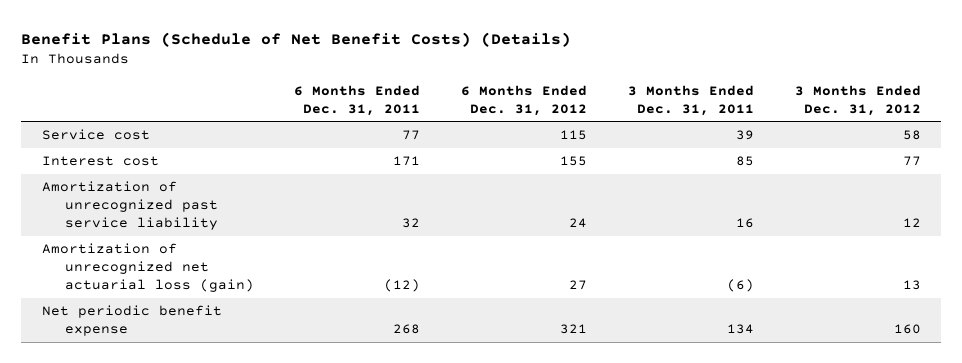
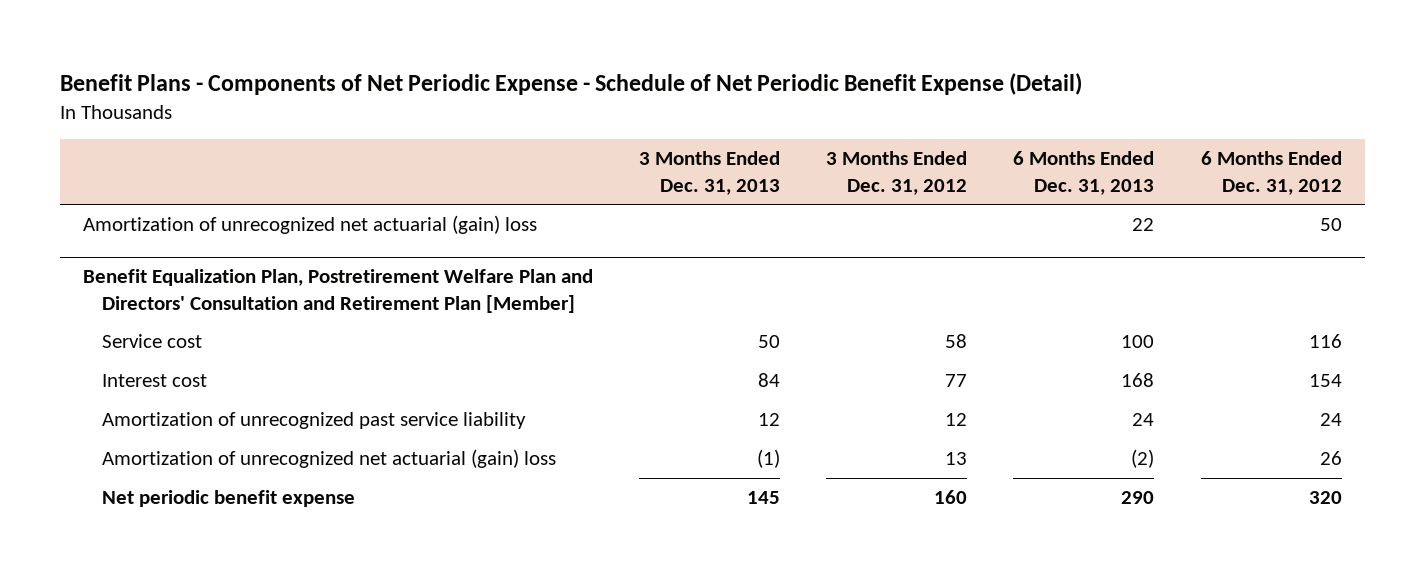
[21,31,572,47] Benefit Plans (Schedule of Net Benefit Costs) (Details) -> [59,73,1082,96] Benefit Plans - Components of Net Periodic Expense - Schedule of Net Periodic Benefit Expense (Detail)
[294,84,421,116] 6 Months Ended Dec. 31, 2011 -> none
[627,84,754,116] 3 Months Ended Dec. 31, 2011 -> none
none -> [638,151,780,195] 3 Months Ended Dec. 31, 2013
none -> [1013,151,1155,195] 6 Months Ended Dec. 31, 2013
none -> [82,214,537,234] Amortization of unrecognized net actuarial (gain) loss
none -> [82,269,593,313] Benefit Equalization Plan, Postretirement Welfare Plan and Directors' Consultation and Retirement Plan [Member]
[560,130,588,141] 115 -> [1308,333,1342,348] 116
[560,156,588,167] 155 -> [1308,373,1342,387] 154
[41,243,254,293] Amortization of unrecognized net actuarial loss (gain) -> [102,448,557,468] Amortization of unrecognized net actuarial (gain) loss
[569,280,588,291] 27 -> [1319,450,1342,465] 26
[560,324,588,335] 321 -> [1308,490,1342,504] 320

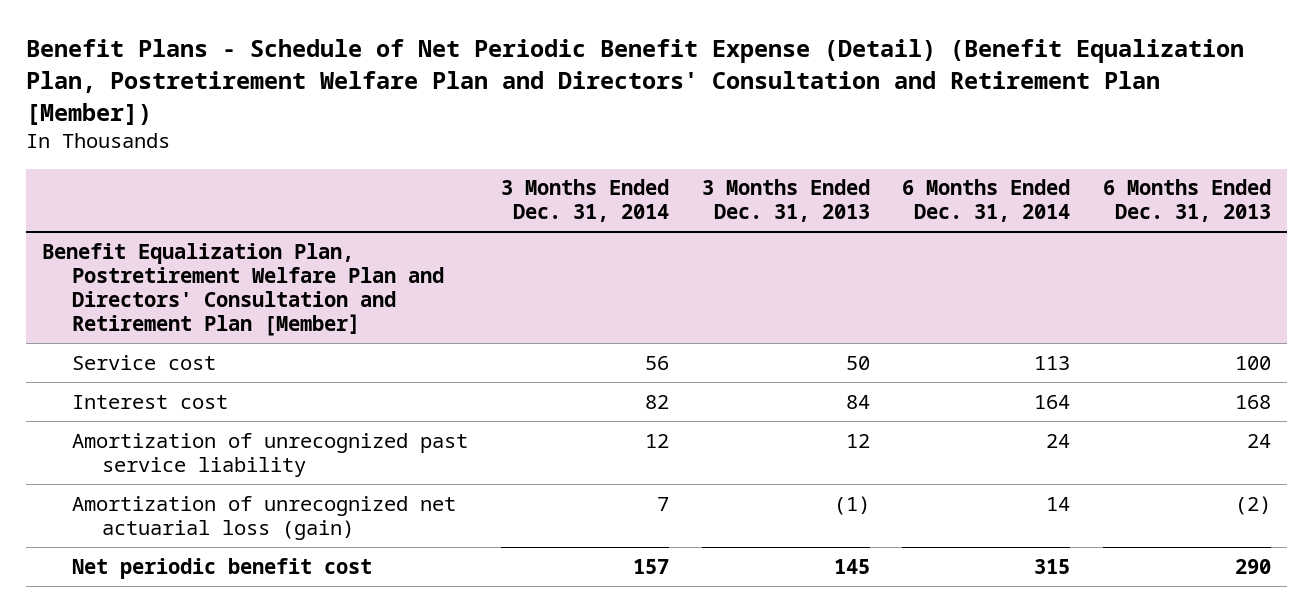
[59,73,1082,96] Benefit Plans - Components of Net Periodic Expense - Schedule of Net Periodic Benefit Expense (Detail) -> [25,39,1244,125] Benefit Plans - Schedule of Net Periodic Benefit Expense (Detail) (Benefit Equalization Plan, Postretirement Welfare Plan and Directors' Consultation and Retirement Plan [Member])
[826,151,968,195] 3 Months Ended Dec. 31, 2012 -> none
[1200,151,1342,195] 6 Months Ended Dec. 31, 2012 -> none
none -> [500,179,669,223] 3 Months Ended Dec. 31, 2014
none -> [902,179,1071,223] 6 Months Ended Dec. 31, 2014
[82,214,537,234] Amortization of unrecognized net actuarial (gain) loss -> none
[102,448,557,468] Amortization of unrecognized net actuarial (gain) loss -> [72,495,457,540] Amortization of unrecognized net actuarial loss (gain)
[102,489,356,507] Net periodic benefit expense -> [72,557,373,579] Net periodic benefit cost

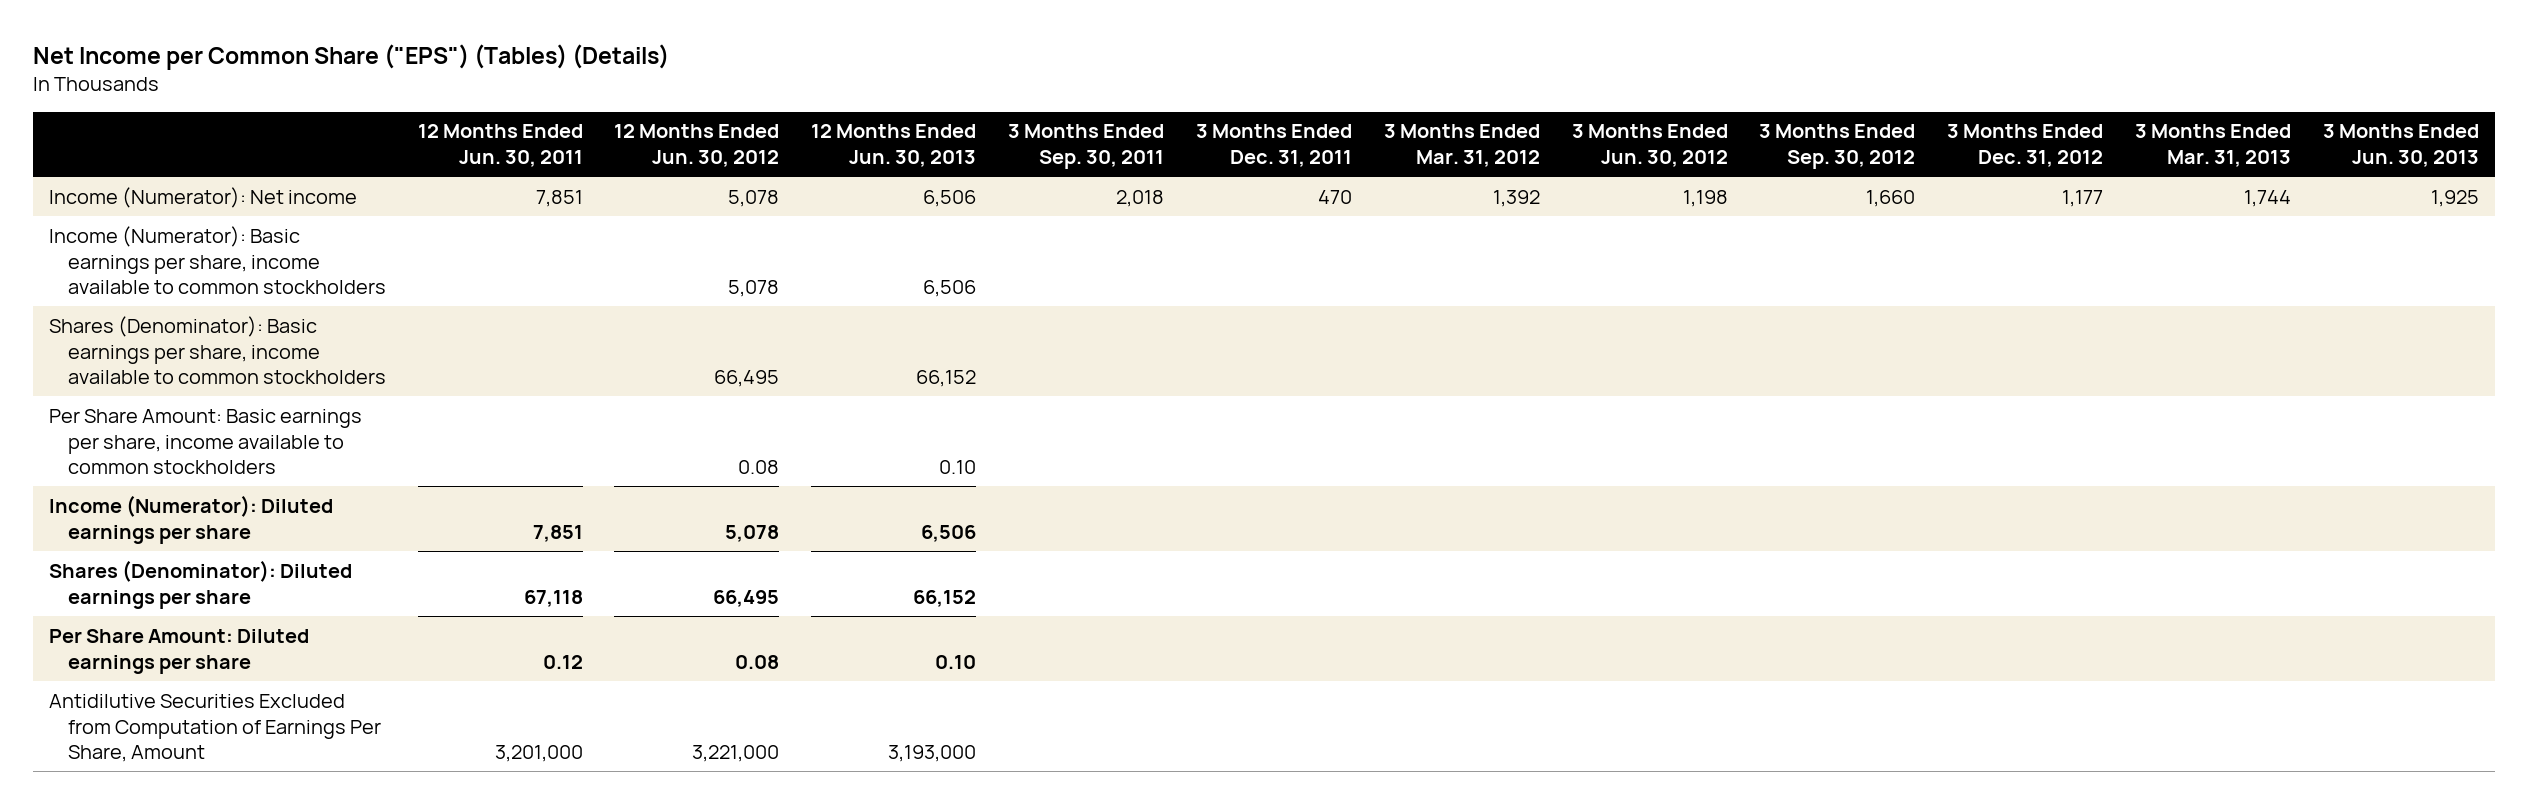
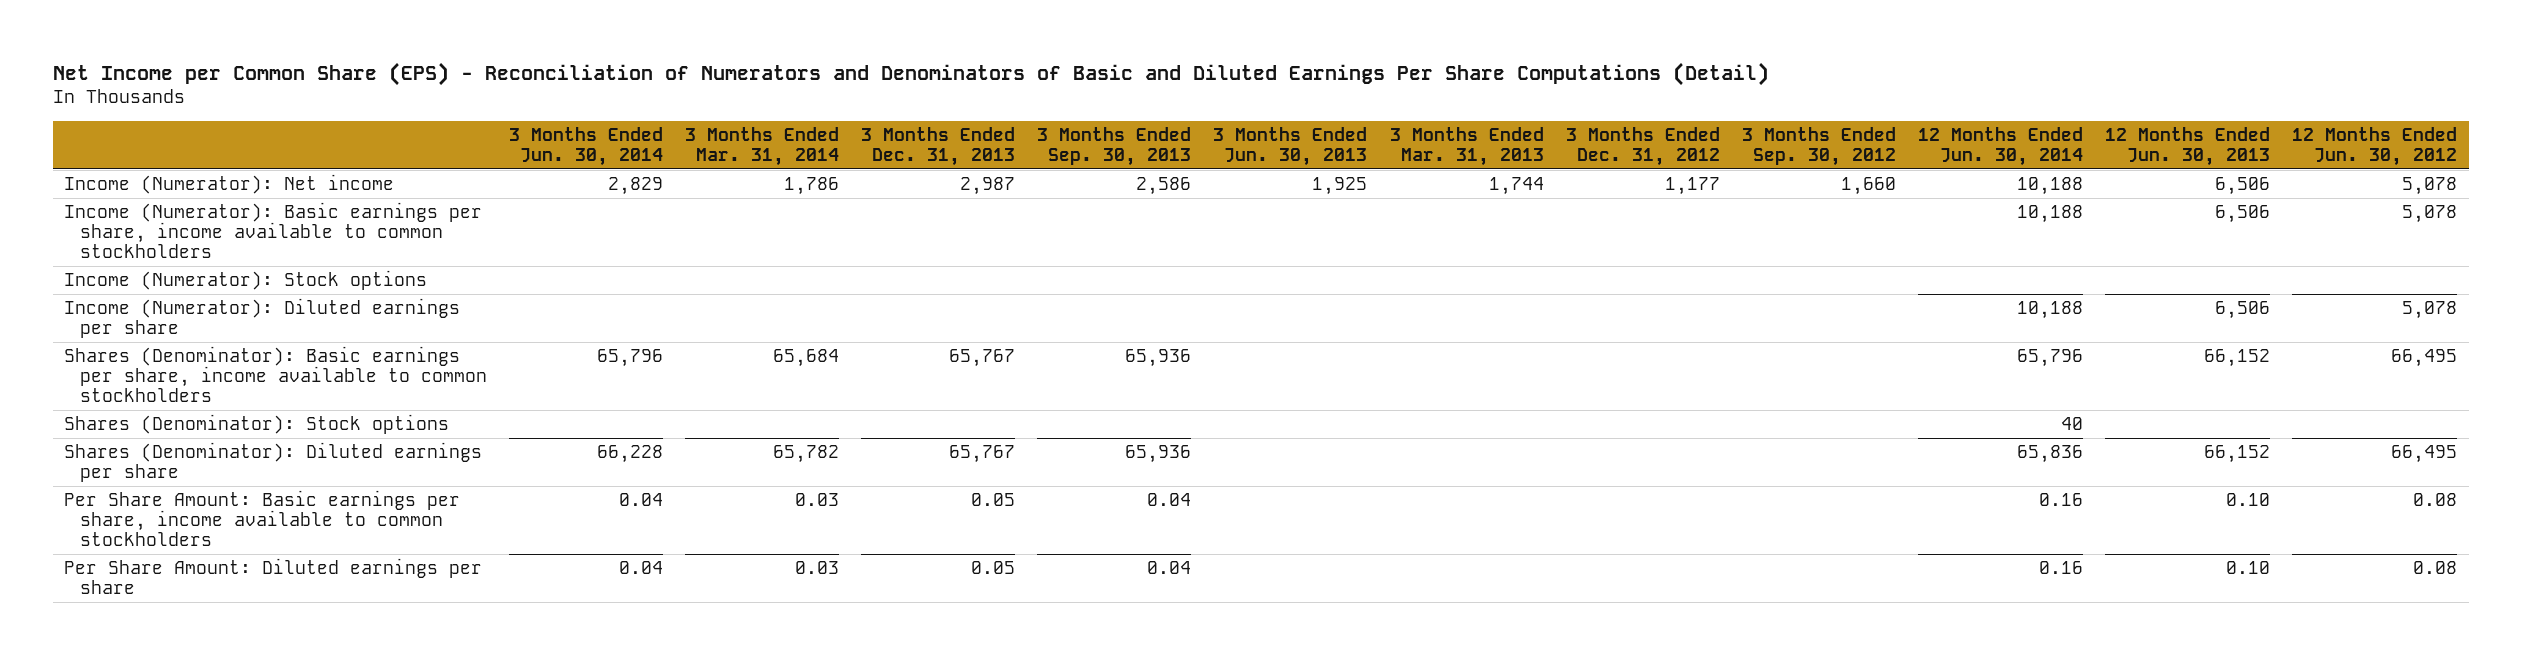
[33,44,670,71] Net Income per Common Share ("EPS") (Tables) (Details) -> [52,61,1769,86] Net Income per Common Share (EPS) - Reconciliation of Numerators and Denominators of Basic and Diluted Earnings Per Share Computations (Detail)
[417,124,583,168] 12 Months Ended Jun. 30, 2011 -> none
[1008,124,1165,170] 3 Months Ended Sep. 30, 2011 -> none
[1195,124,1352,168] 3 Months Ended Dec. 31, 2011 -> none
[1383,124,1540,168] 3 Months Ended Mar. 31, 2012 -> none
[1571,124,1728,168] 3 Months Ended Jun. 30, 2012 -> none
none -> [508,126,663,166] 3 Months Ended Jun. 30, 2014
none -> [684,126,839,166] 3 Months Ended Mar. 31, 2014
none -> [861,126,1016,166] 3 Months Ended Dec. 31, 2013
none -> [1037,126,1192,166] 3 Months Ended Sep. 30, 2013
none -> [1918,126,2084,166] 12 Months Ended Jun. 30, 2014
none -> [63,270,427,291] Income (Numerator): Stock options
[49,315,386,385] Shares (Denominator): Basic earnings per share, income available to common stockholders -> [63,346,487,403] Shares (Denominator): Basic earnings per share, income available to common stockholders
none -> [63,414,449,435] Shares (Denominator): Stock options
[49,408,363,475] Per Share Amount: Basic earnings per share, income available to common stockholders -> [63,490,460,547] Per Share Amount: Basic earnings per share, income available to common stockholders
[49,693,381,763] Antidilutive Securities Excluded from Computation of Earnings Per Share, Amount -> none

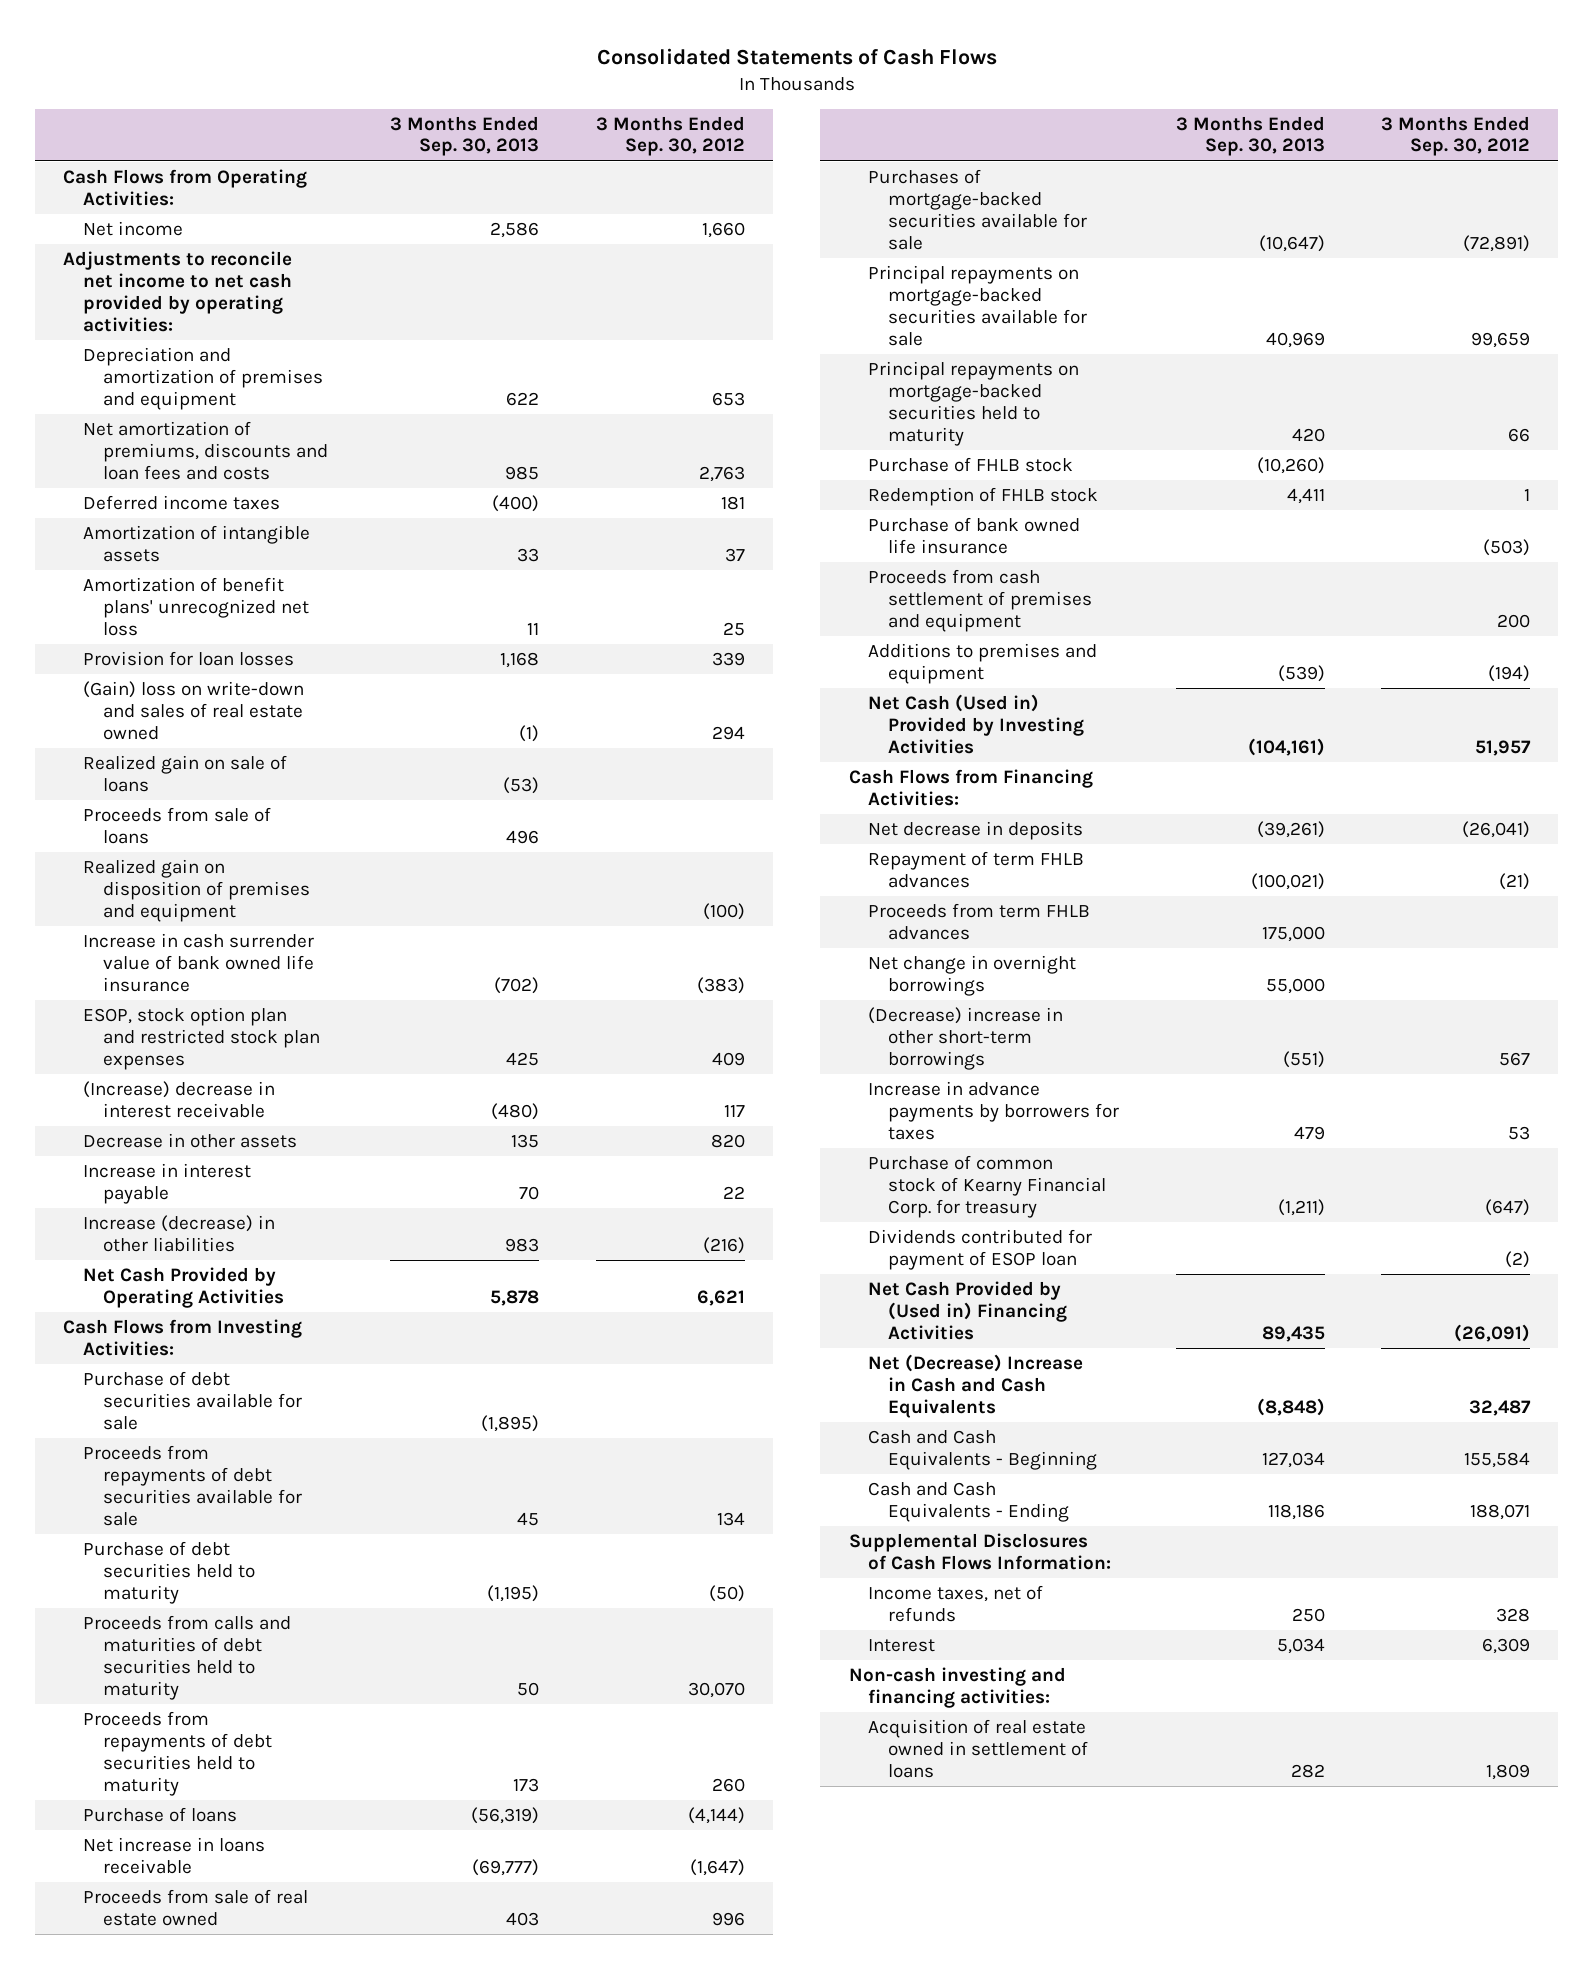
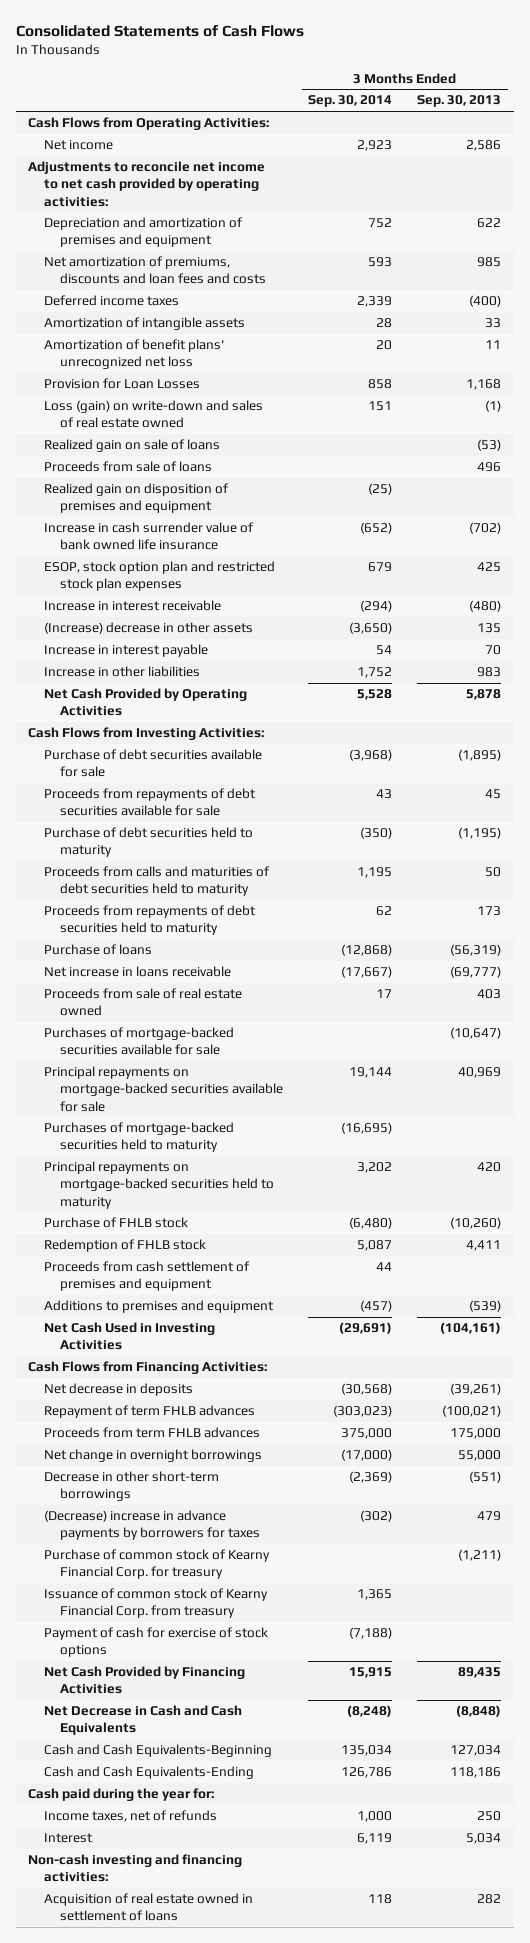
[595,115,745,157] 3 Months Ended Sep. 30, 2012 -> none
none -> [308,95,393,108] Sep. 30, 2014
[83,650,295,666] Provision for loan losses -> [44,378,201,390] Provision for Loan Losses
[83,680,305,740] (Gain) loss on write-down and sales of real estate owned -> [44,400,264,429] Loss (gain) on write-down and sales of real estate owned
[83,1080,276,1118] (Increase) decrease in interest receivable -> [44,600,222,612] Increase in interest receivable
[83,1132,298,1148] Decrease in other assets -> [44,622,254,635] (Increase) decrease in other assets
[83,1214,276,1252] Increase (decrease) in other liabilities -> [44,666,201,678] Increase in other liabilities
none -> [44,1122,235,1153] Purchases of mortgage-backed securities held to maturity
[868,516,1081,554] Purchase of bank owned life insurance -> none
[868,693,1085,754] Net Cash (Used in) Provided by Investing Activities -> [44,1322,216,1351] Net Cash Used in Investing Activities
[868,1006,1064,1070] (Decrease) increase in other short-term borrowings -> [44,1471,220,1502] Decrease in other short-term borrowings
[868,1080,1120,1140] Increase in advance payments by borrowers for taxes -> [44,1510,261,1541] (Decrease) increase in advance payments by borrowers for taxes
[868,1228,1093,1270] Dividends contributed for payment of ESOP loan -> none
[848,1532,1112,1570] Supplemental Disclosures of Cash Flows Information: -> none
none -> [44,1588,269,1619] Issuance of common stock of Kearny Financial Corp. from treasury
none -> [44,1627,269,1658] Payment of cash for exercise of stock options
[868,1280,1068,1340] Net Cash Provided by (Used in) Financing Activities -> [44,1666,246,1695] Net Cash Provided by Financing Activities
[868,1353,1084,1418] Net (Decrease) Increase in Cash and Cash Equivalents -> [44,1705,243,1736] Net Decrease in Cash and Cash Equivalents
[868,1429,1098,1470] Cash and Cash Equivalents - Beginning -> [44,1744,273,1758] Cash and Cash Equivalents-Beginning
[868,1481,1070,1522] Cash and Cash Equivalents - Ending -> [44,1766,255,1780] Cash and Cash Equivalents-Ending
none -> [28,1788,215,1802] Cash paid during the year for:

